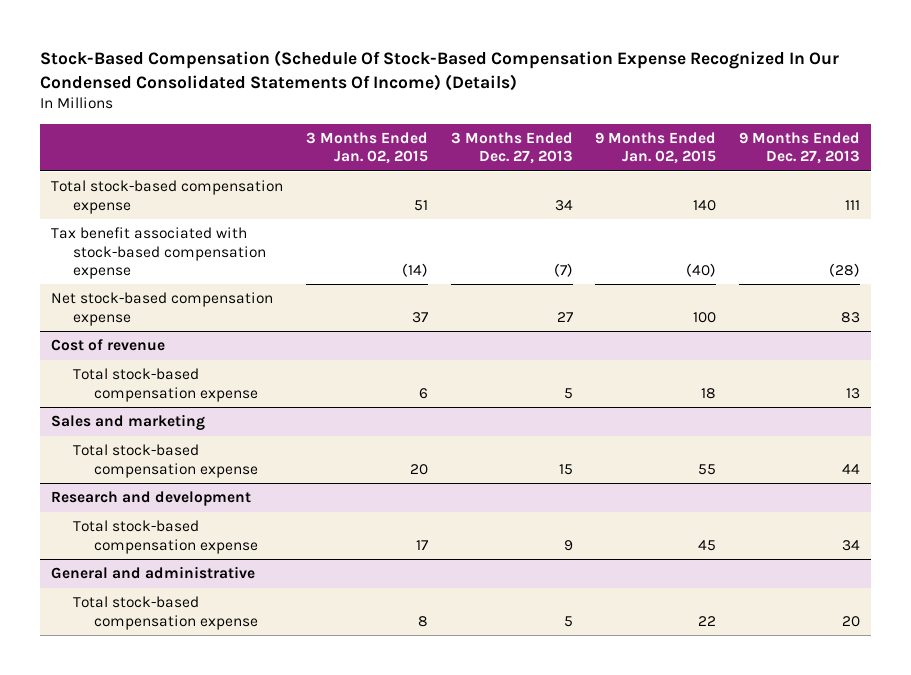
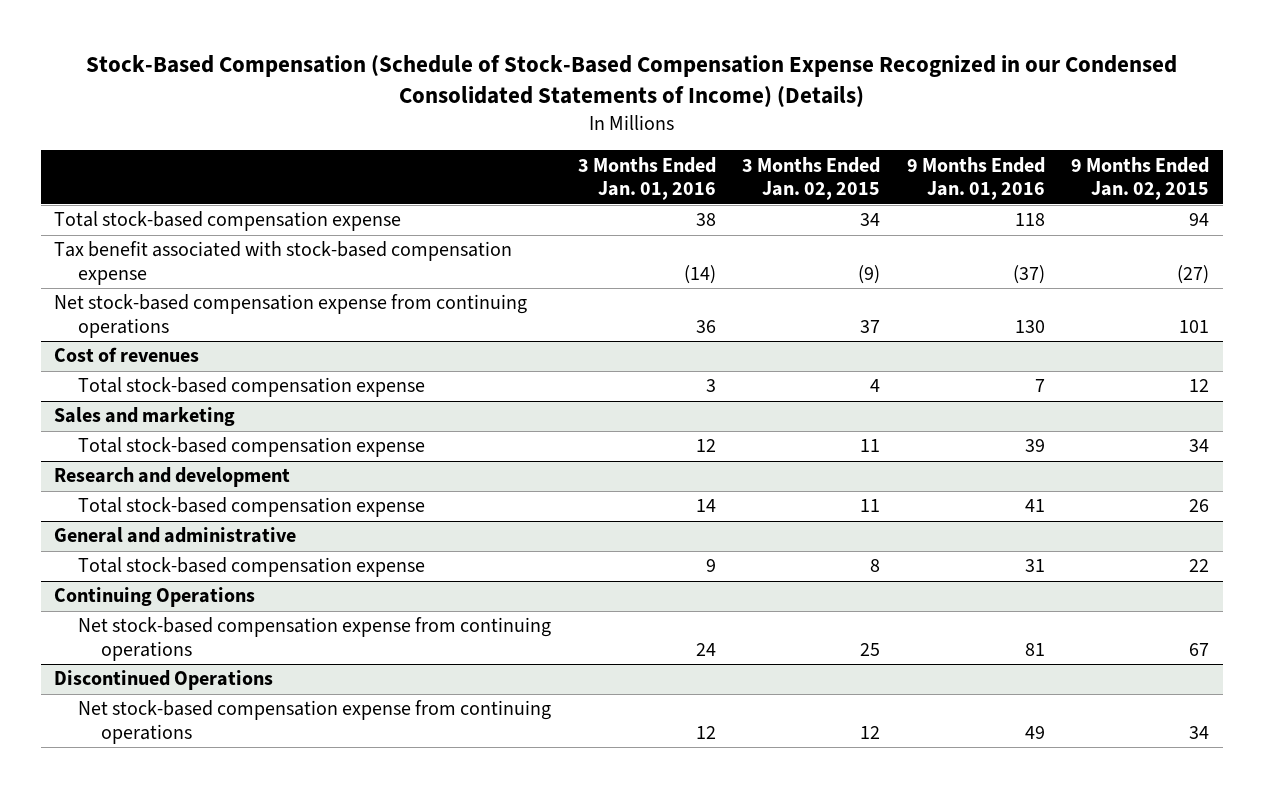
[40,49,840,91] Stock-Based Compensation (Schedule Of Stock-Based Compensation Expense Recognized In Our Condensed Consolidated Statements Of Income) (Details) -> [85,55,1177,109] Stock-Based Compensation (Schedule of Stock-Based Compensation Expense Recognized in our Condensed Consolidated Statements of Income) (Details)
[450,132,573,165] 3 Months Ended Dec. 27, 2013 -> none
[738,132,860,165] 9 Months Ended Dec. 27, 2013 -> none
none -> [577,156,716,201] 3 Months Ended Jan. 01, 2016
none -> [906,156,1045,201] 9 Months Ended Jan. 01, 2016
[413,199,428,211] 51 -> [860,213,881,227] 34
[693,199,717,211] 140 -> [1189,213,1210,227] 94
[401,262,428,277] (14) -> [858,264,881,284] (9)
[686,262,717,277] (40) -> [1177,264,1210,284] (27)
[51,292,274,326] Net stock-based compensation expense -> [54,294,528,338] Net stock-based compensation expense from continuing operations
[693,311,717,323] 100 -> [1179,319,1210,333] 101
[51,339,166,352] Cost of revenue -> [54,347,200,363] Cost of revenues
[418,387,428,399] 6 -> [870,379,881,393] 4
[701,387,717,399] 18 -> [1189,379,1210,393] 12
[409,463,428,475] 20 -> [860,439,881,453] 11
[698,463,717,475] 55 -> [1189,439,1210,453] 34
[415,539,428,550] 17 -> [860,499,881,513] 11
[698,539,717,551] 45 -> [1189,499,1210,513] 26
none -> [54,587,256,608] Continuing Operations
none -> [77,617,551,661] Net stock-based compensation expense from continuing operations
none -> [54,670,274,691] Discontinued Operations
none -> [77,700,551,744] Net stock-based compensation expense from continuing operations

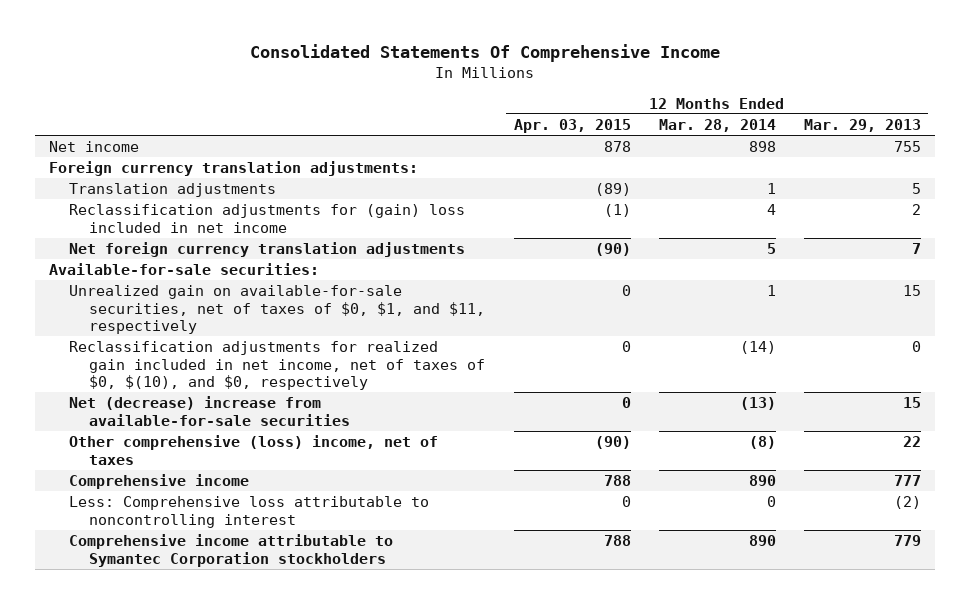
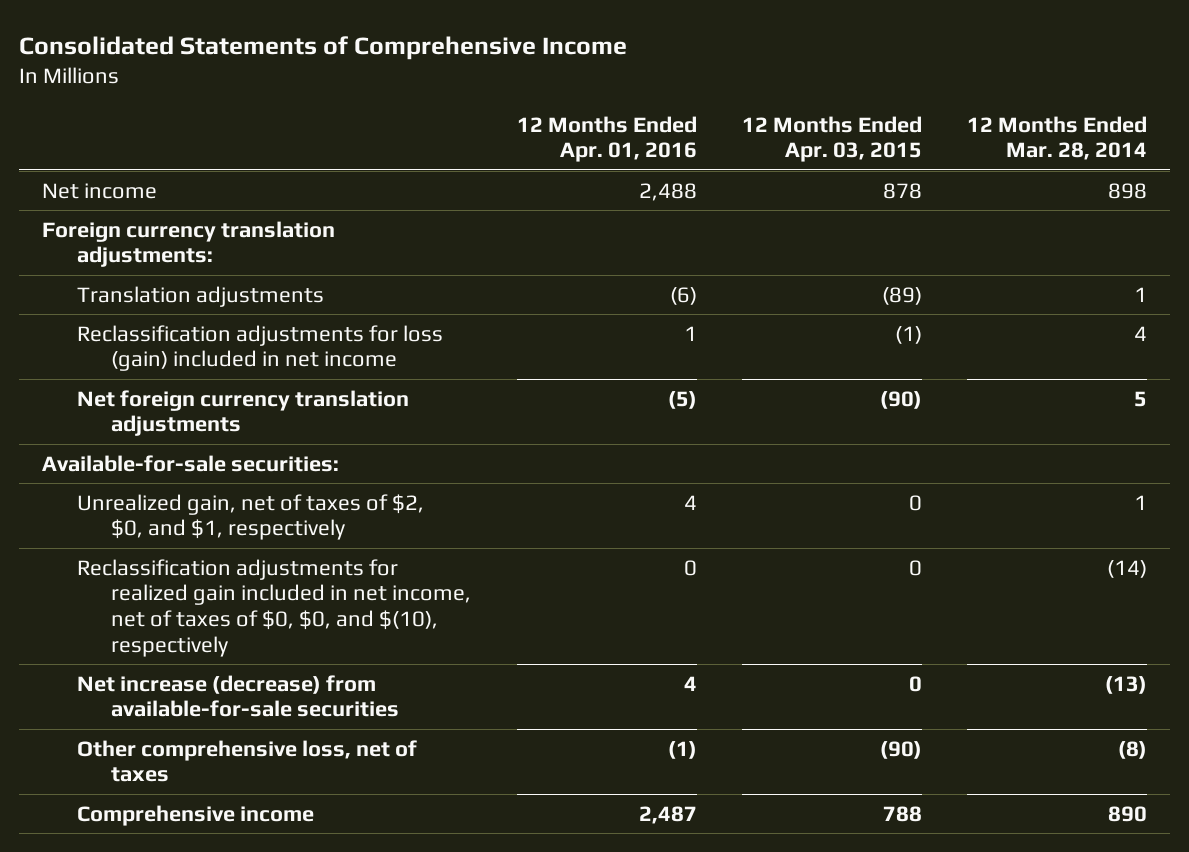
[249,43,720,62] Consolidated Statements Of Comprehensive Income -> [19,35,628,60] Consolidated Statements of Comprehensive Income
[803,118,921,132] Mar. 29, 2013 -> none
none -> [516,115,697,163] 12 Months Ended Apr. 01, 2016
[69,204,466,233] Reclassification adjustments for (gain) loss included in net income -> [76,324,443,372] Reclassification adjustments for loss (gain) included in net income
[69,285,486,335] Unrealized gain on available-for-sale securities, net of taxes of $0, $1, and $11, respectively -> [76,493,424,541] Unrealized gain, net of taxes of $2, $0, and $1, respectively
[69,341,486,391] Reclassification adjustments for realized gain included in net income, net of taxes of $0, $(10), and $0, respectively -> [76,558,472,657] Reclassification adjustments for realized gain included in net income, net of taxes of $0, $0, and $(10), respectively
[69,396,351,426] Net (decrease) increase from available-for-sale securities -> [76,674,400,718] Net increase (decrease) from available-for-sale securities
[69,435,439,465] Other comprehensive (loss) income, net of taxes -> [76,739,417,783] Other comprehensive loss, net of taxes
[69,496,430,528] Less: Comprehensive loss attributable to noncontrolling interest -> none
[69,534,394,567] Comprehensive income attributable to Symantec Corporation stockholders -> none

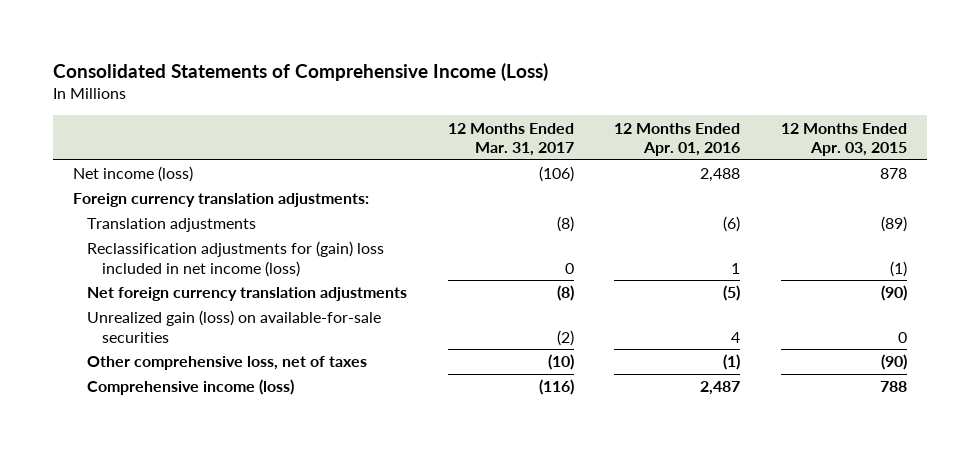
[19,35,628,60] Consolidated Statements of Comprehensive Income -> [53,62,549,81] Consolidated Statements of Comprehensive Income (Loss)
[967,115,1148,161] 12 Months Ended Mar. 28, 2014 -> none
none -> [447,122,574,156] 12 Months Ended Mar. 31, 2017
[42,182,158,199] Net income -> [73,166,194,183] Net income (loss)
[76,324,443,372] Reclassification adjustments for loss (gain) included in net income -> [87,241,385,277] Reclassification adjustments for (gain) loss included in net income (loss)
[42,454,340,472] Available-for-sale securities: -> none
[76,558,472,657] Reclassification adjustments for realized gain included in net income, net of taxes of $0, $0, and $(10), respectively -> none
[76,674,400,718] Net increase (decrease) from available-for-sale securities -> none
[76,493,424,541] Unrealized gain, net of taxes of $2, $0, and $1, respectively -> [87,310,382,343] Unrealized gain (loss) on available-for-sale securities
[76,804,314,826] Comprehensive income -> [87,379,295,396] Comprehensive income (loss)

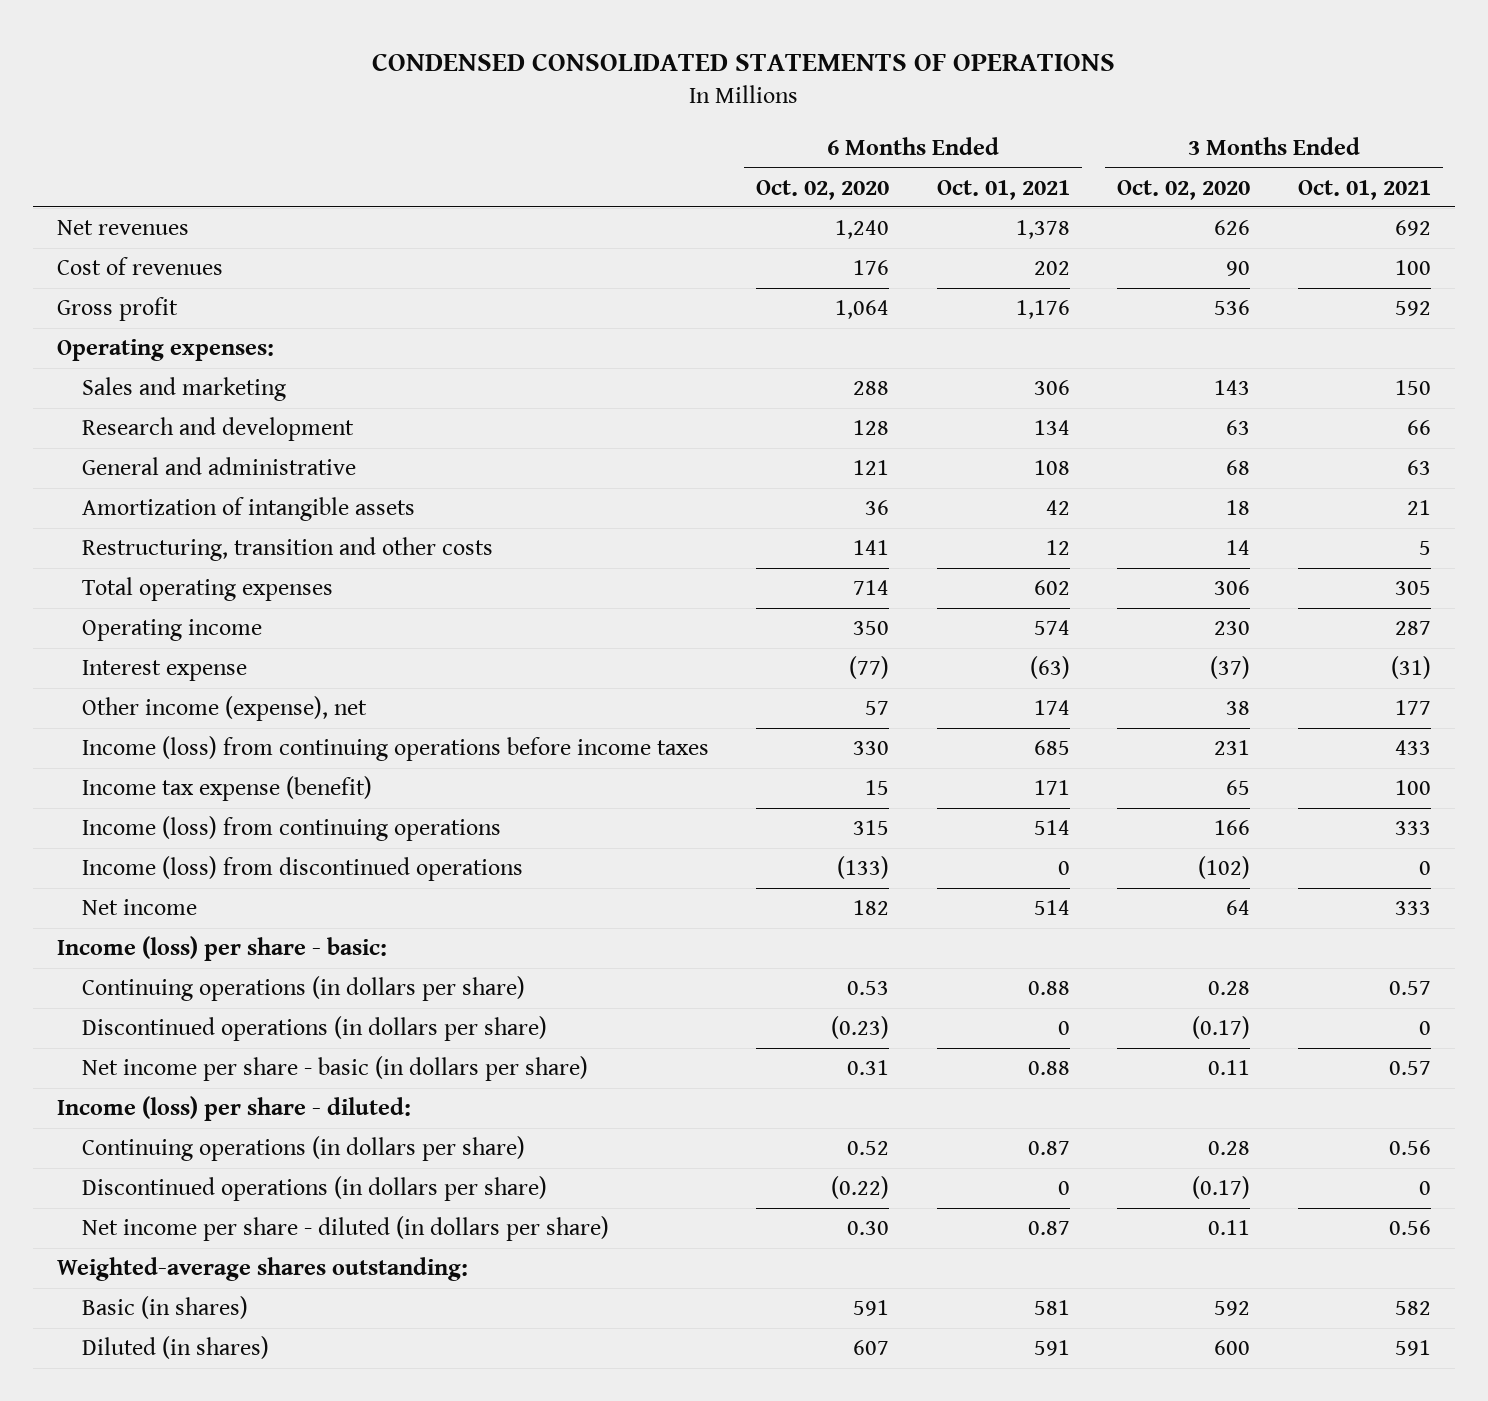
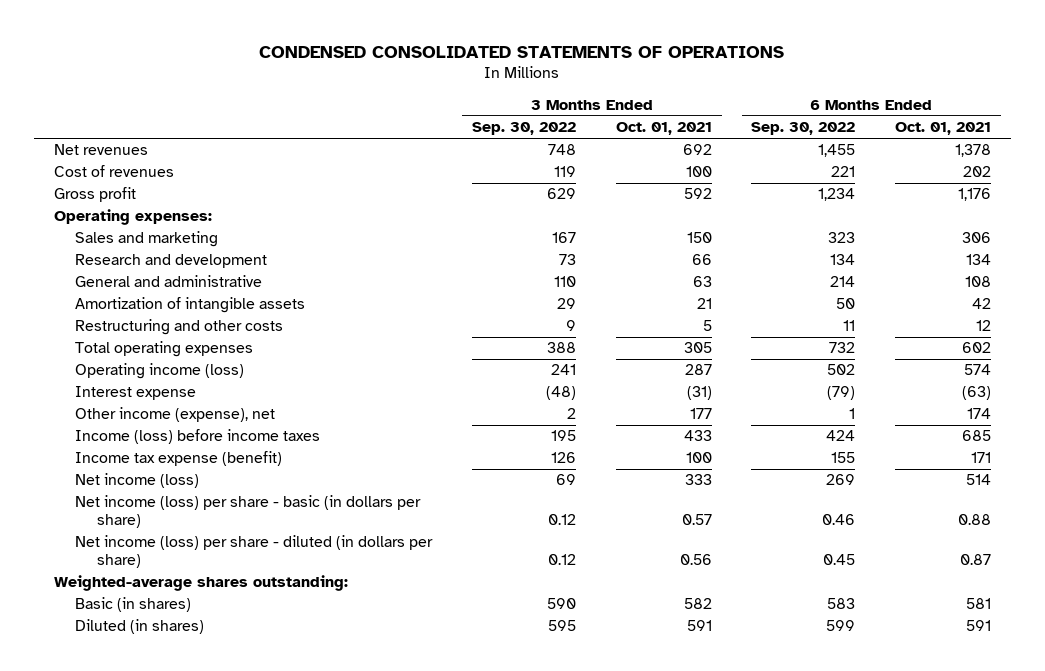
[756,179,890,200] Oct. 02, 2020 -> none
[1117,179,1251,200] Oct. 02, 2020 -> none
none -> [472,122,577,136] Sep. 30, 2022
none -> [751,122,856,136] Sep. 30, 2022
[81,537,493,562] Restructuring, transition and other costs -> [75,319,284,336] Restructuring and other costs
[81,619,262,642] Operating income -> [75,363,245,380] Operating income (loss)
[81,736,709,762] Income (loss) from continuing operations before income taxes -> [75,429,321,445] Income (loss) before income taxes
[81,816,501,842] Income (loss) from continuing operations -> none
[81,856,523,882] Income (loss) from discontinued operations -> none
[57,936,388,962] Income (loss) per share - basic: -> none
[81,976,525,1002] Continuing operations (in dollars per share) -> none
[81,1016,547,1042] Discontinued operations (in dollars per share) -> none
[57,1096,412,1122] Income (loss) per share - diluted: -> none
[81,1136,525,1162] Continuing operations (in dollars per share) -> none
[81,1176,547,1202] Discontinued operations (in dollars per share) -> none
[81,899,197,916] Net income -> [75,473,200,489] Net income (loss)
[81,1056,588,1082] Net income per share - basic (in dollars per share) -> [75,495,422,529] Net income (loss) per share - basic (in dollars per share)
[81,1216,609,1242] Net income per share - diluted (in dollars per share) -> [75,535,434,569] Net income (loss) per share - diluted (in dollars per share)

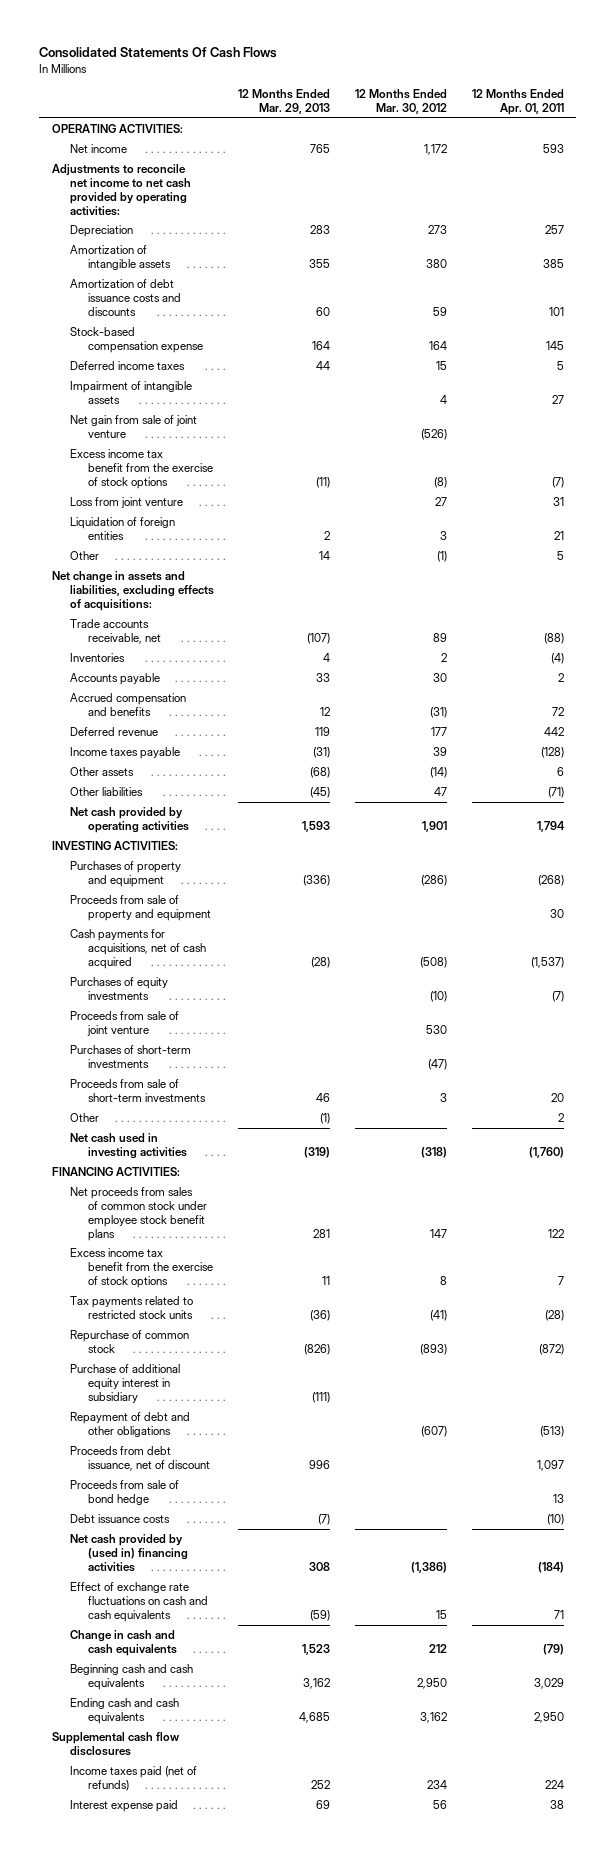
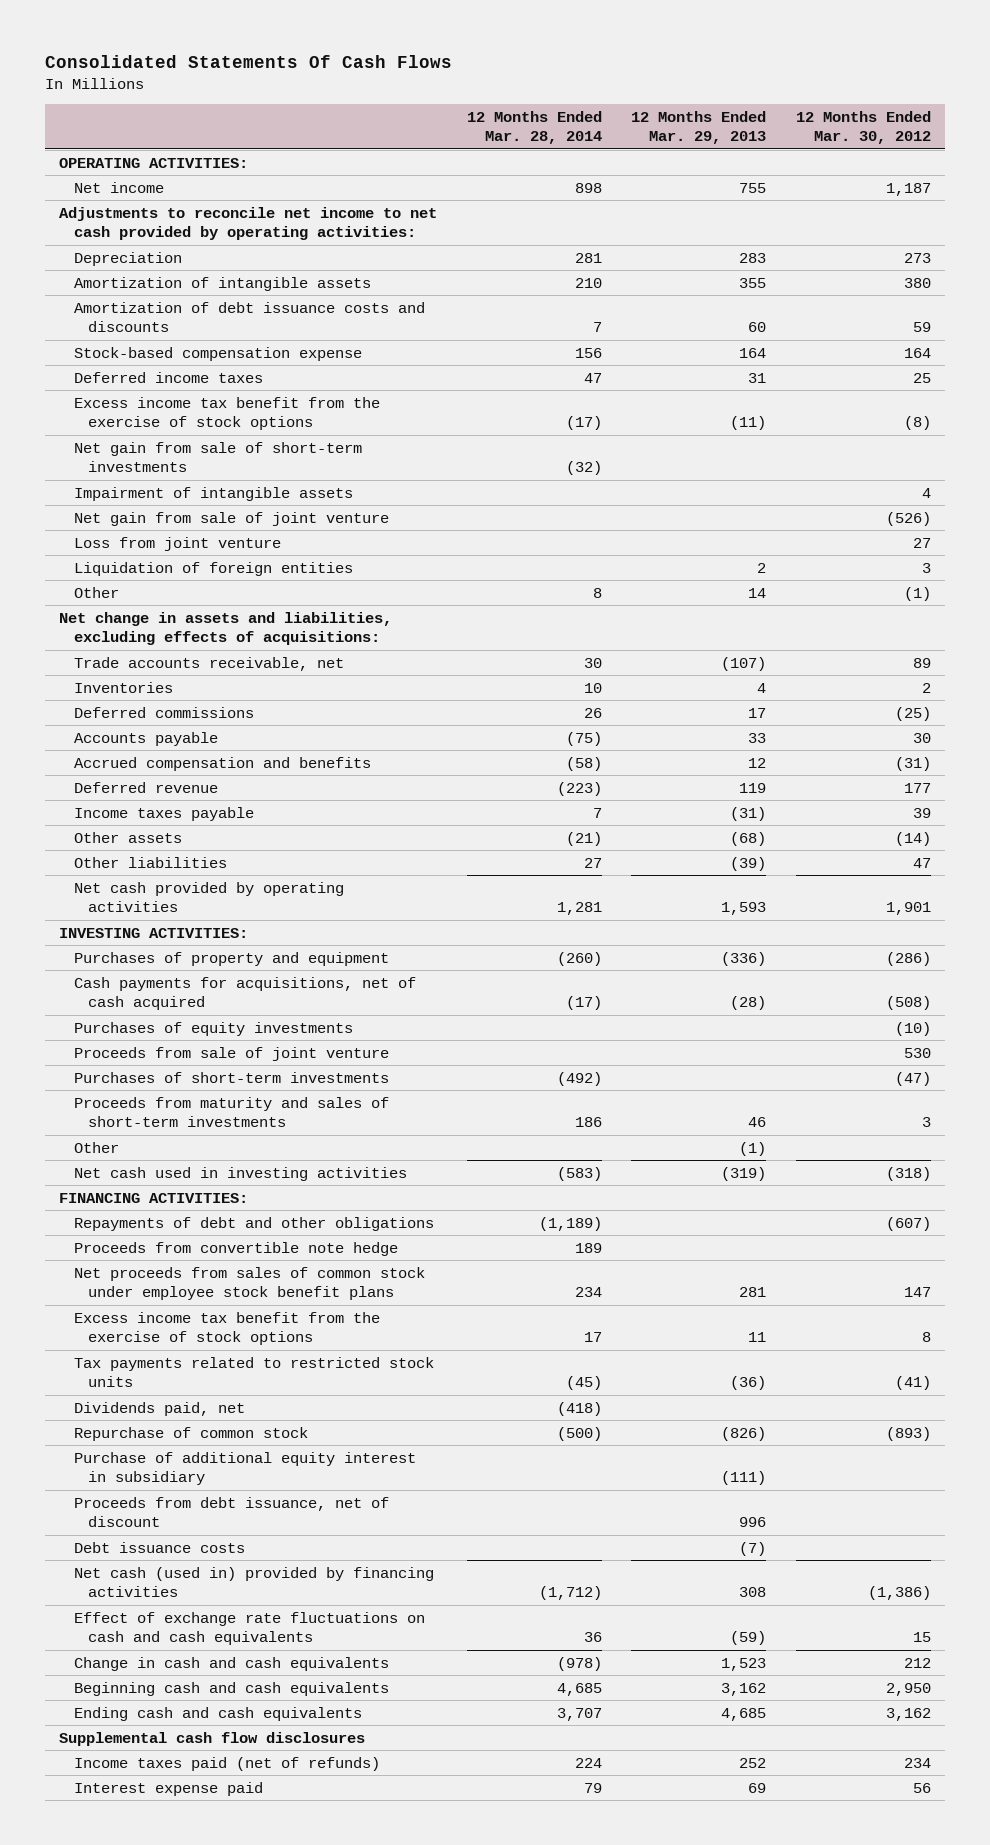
[472,89,565,115] 12 Months Ended Apr. 01, 2011 -> none
none -> [466,111,602,145] 12 Months Ended Mar. 28, 2014
[310,144,331,154] 765 -> [739,182,767,193] 755
[424,144,448,156] 1,172 -> [885,182,931,196] 1,187
[316,361,331,371] 44 -> [748,372,767,383] 31
[436,361,448,371] 15 -> [912,372,931,383] 25
[69,449,213,489] Excess income tax benefit from the exercise of stock options -> [73,396,380,431] Excess income tax benefit from the exercise of stock options
none -> [73,441,362,473] Net gain from sale of short-term investments
none -> [73,706,254,718] Deferred commissions
[310,787,331,799] (45) -> [730,856,767,871] (39)
[69,895,211,921] Proceeds from sale of property and equipment -> none
[69,1079,206,1102] Proceeds from sale of short-term investments -> [73,1096,389,1128] Proceeds from maturity and sales of short-term investments
none -> [73,1216,434,1231] Repayments of debt and other obligations
none -> [73,1241,398,1256] Proceeds from convertible note hedge
none -> [73,1401,245,1416] Dividends paid, net
[69,1412,190,1437] Repayment of debt and other obligations -> none
[69,1480,179,1505] Proceeds from sale of bond hedge -> none
[69,1534,188,1572] Net cash provided by (used in) financing activities -> [73,1566,434,1598] Net cash (used in) provided by financing activities

